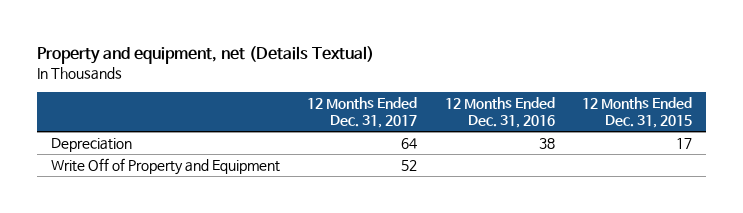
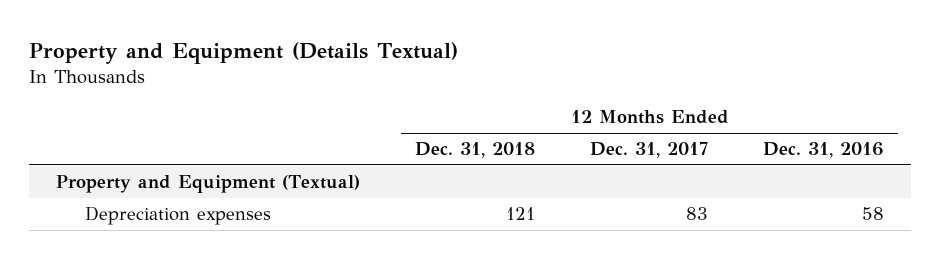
[37,46,375,65] Property and equipment, net (Details Textual) -> [28,41,458,64] Property and Equipment (Details Textual)
[582,96,693,129] 12 Months Ended Dec. 31, 2015 -> none
none -> [415,142,536,159] Dec. 31, 2018
[51,157,281,175] Write Off of Property and Equipment -> none
none -> [56,175,361,194] Property and Equipment (Textual)
[51,137,133,152] Depreciation -> [85,206,272,226] Depreciation expenses
[401,137,418,149] 64 -> [686,207,709,221] 83
[538,137,555,149] 38 -> [861,207,884,221] 58

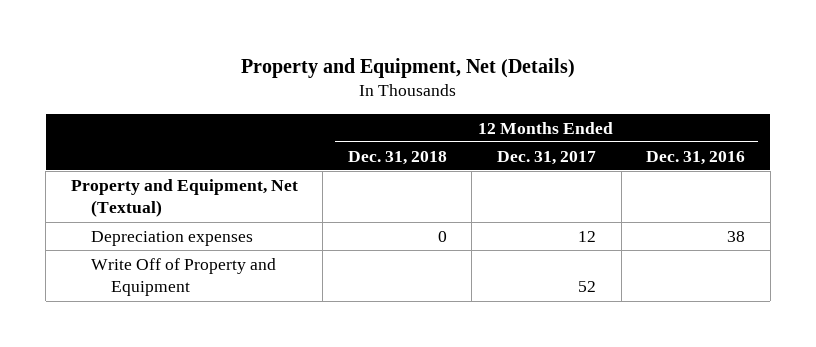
[28,41,458,64] Property and Equipment (Details Textual) -> [240,57,575,78] Property and Equipment, Net (Details)
[56,175,361,194] Property and Equipment (Textual) -> [70,178,298,218] Property and Equipment, Net (Textual)
[506,207,536,221] 121 -> [437,230,447,242] 0
[686,207,709,221] 83 -> [577,230,596,242] 12
[861,207,884,221] 58 -> [727,230,746,242] 38
none -> [91,257,277,297] Write Off of Property and Equipment

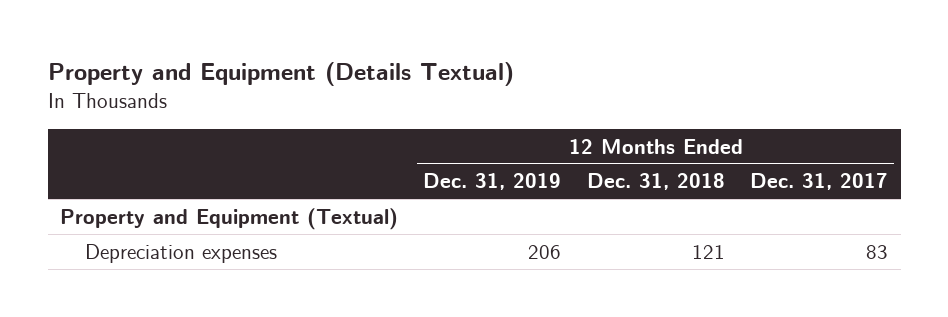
[240,57,575,78] Property and Equipment, Net (Details) -> [47,62,514,87] Property and Equipment (Details Textual)
[646,150,746,165] Dec. 31, 2016 -> none
none -> [423,173,562,191] Dec. 31, 2019
[91,257,277,297] Write Off of Property and Equipment -> none
[70,178,298,218] Property and Equipment, Net (Textual) -> [60,207,399,230] Property and Equipment (Textual)
[437,230,447,242] 0 -> [691,244,725,259] 121
[577,230,596,242] 12 -> [866,244,889,259] 83

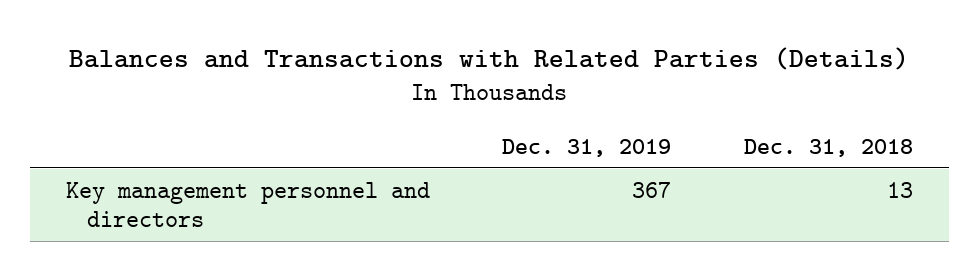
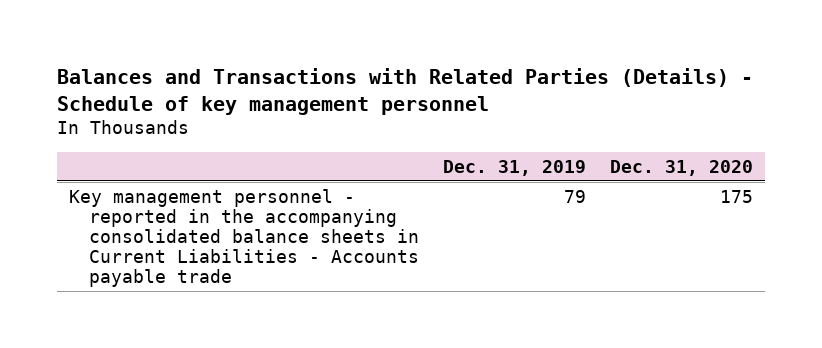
[69,47,910,71] Balances and Transactions with Related Parties (Details) -> [57,68,754,116] Balances and Transactions with Related Parties (Details) - Schedule of key management personnel
[743,138,913,157] Dec. 31, 2018 -> none
none -> [609,159,753,176] Dec. 31, 2020
[65,181,430,227] Key management personnel and directors -> none
none -> [69,188,420,287] Key management personnel - reported in the accompanying consolidated balance sheets in Current Liabilities - Accounts payable trade

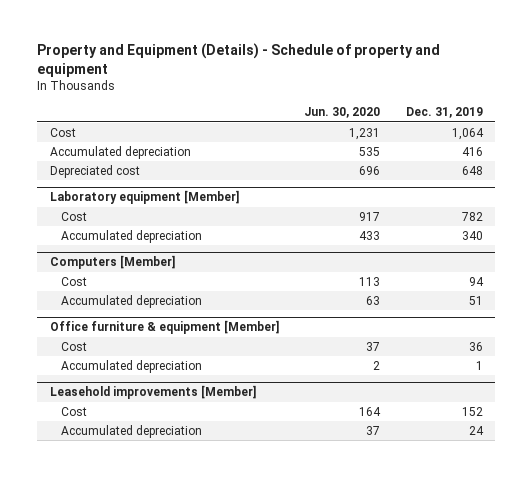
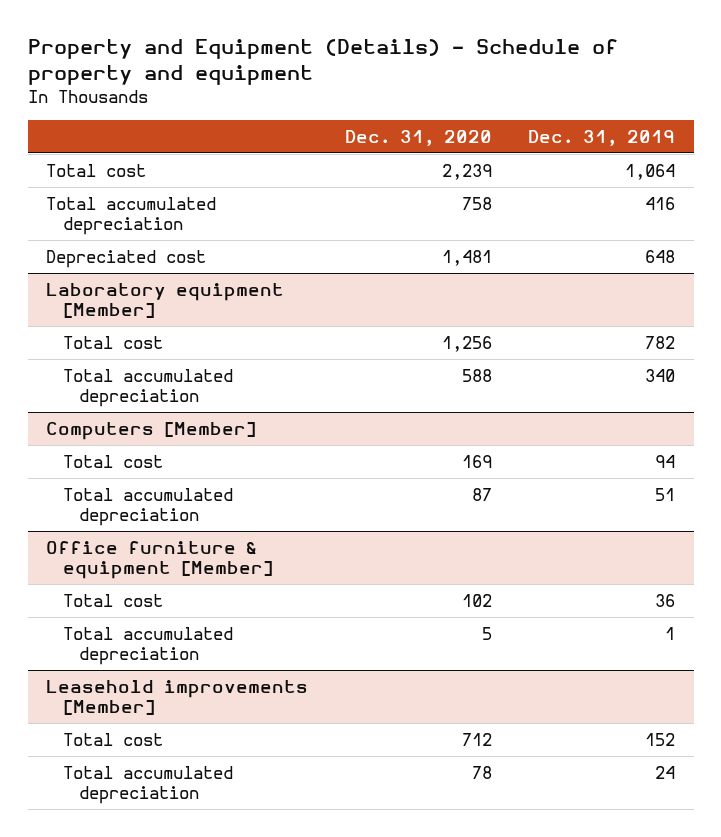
[304,107,381,119] Jun. 30, 2020 -> none
none -> [344,129,492,146] Dec. 31, 2020
[49,127,76,137] Cost -> [46,163,147,177] Total cost
[49,145,191,159] Accumulated depreciation -> [46,196,217,236] Total accumulated depreciation
[60,211,87,221] Cost -> [62,335,163,349] Total cost
[60,229,202,243] Accumulated depreciation -> [62,368,233,408] Total accumulated depreciation
[60,276,87,286] Cost -> [62,454,163,468] Total cost
[60,294,202,308] Accumulated depreciation -> [62,487,233,527] Total accumulated depreciation
[60,341,87,351] Cost -> [62,593,163,607] Total cost
[60,359,202,373] Accumulated depreciation -> [62,626,233,666] Total accumulated depreciation
[60,406,87,416] Cost -> [62,732,163,746] Total cost
[60,424,202,438] Accumulated depreciation -> [62,765,233,805] Total accumulated depreciation

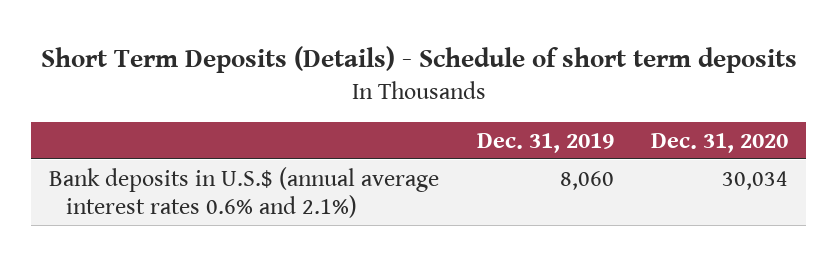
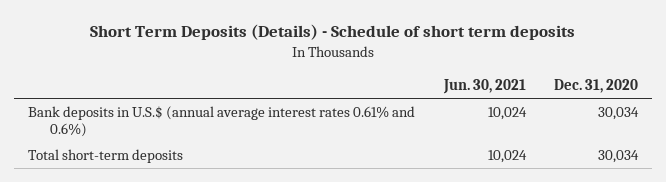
[476,132,614,153] Dec. 31, 2019 -> none
none -> [442,79,526,95] Jun. 30, 2021
[49,166,440,218] Bank deposits in U.S.$ (annual average interest rates 0.6% and 2.1%) -> [28,106,416,138] Bank deposits in U.S.$ (annual average interest rates 0.61% and 0.6%)
none -> [28,149,184,164] Total short-term deposits

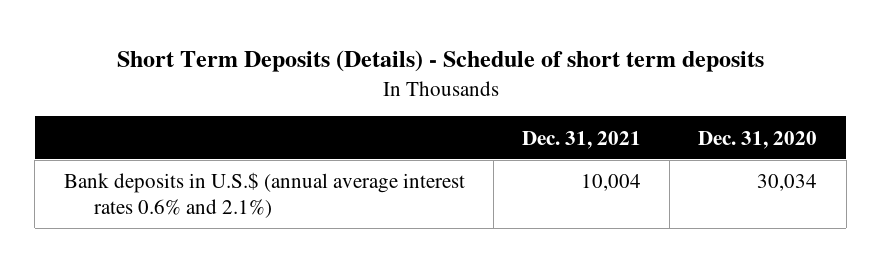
[442,79,526,95] Jun. 30, 2021 -> none
none -> [522,130,642,149] Dec. 31, 2021
[28,149,184,164] Total short-term deposits -> none
[28,106,416,138] Bank deposits in U.S.$ (annual average interest rates 0.61% and 0.6%) -> [63,172,465,219] Bank deposits in U.S.$ (annual average interest rates 0.6% and 2.1%)

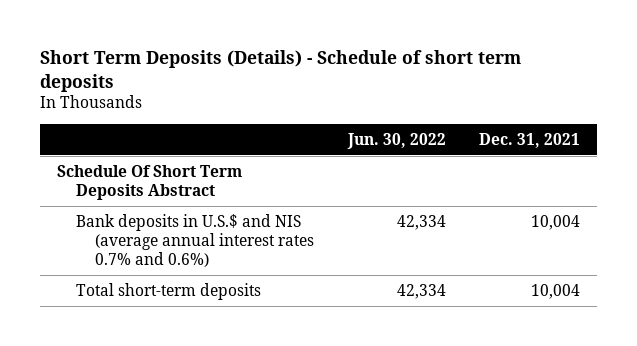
[698,130,818,149] Dec. 31, 2020 -> none
none -> [346,132,446,149] Jun. 30, 2022
none -> [56,165,242,201] Schedule Of Short Term Deposits Abstract
[63,172,465,219] Bank deposits in U.S.$ (annual average interest rates 0.6% and 2.1%) -> [75,214,315,268] Bank deposits in U.S.$ and NIS (average annual interest rates 0.7% and 0.6%)
none -> [75,283,261,301] Total short-term deposits

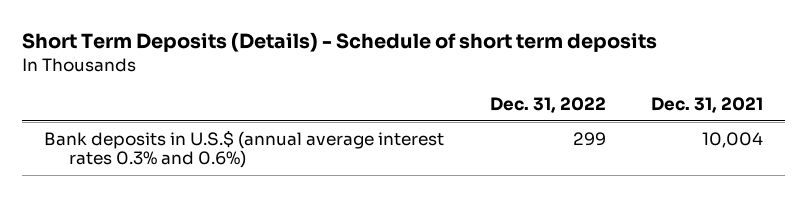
[346,132,446,149] Jun. 30, 2022 -> none
none -> [489,97,606,114] Dec. 31, 2022
[56,165,242,201] Schedule Of Short Term Deposits Abstract -> none
[75,283,261,301] Total short-term deposits -> none
[75,214,315,268] Bank deposits in U.S.$ and NIS (average annual interest rates 0.7% and 0.6%) -> [44,129,445,169] Bank deposits in U.S.$ (annual average interest rates 0.3% and 0.6%)

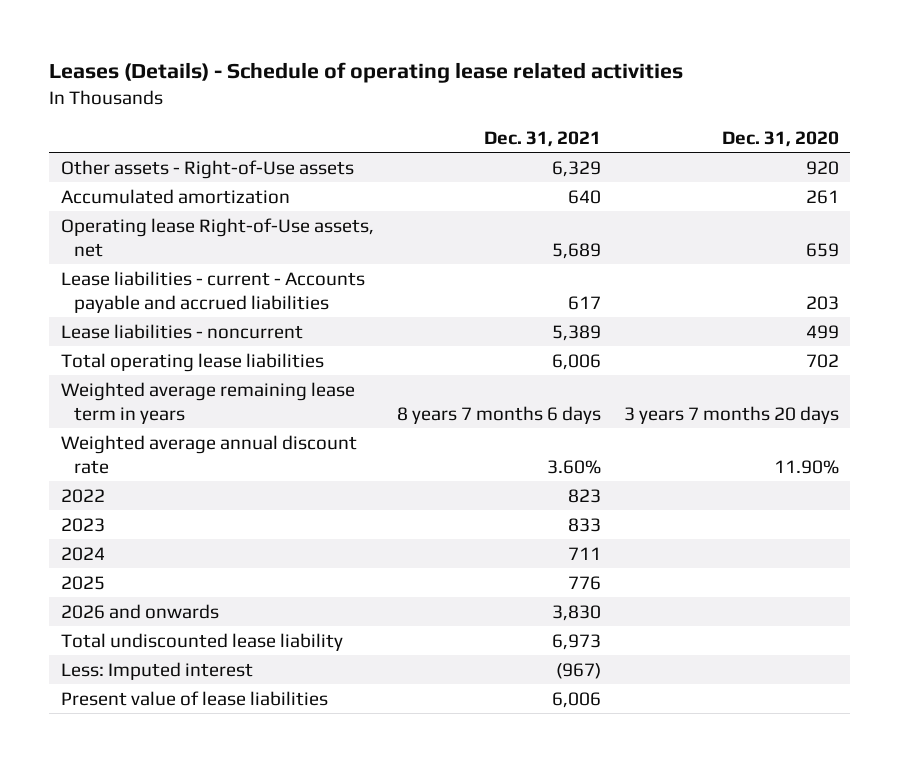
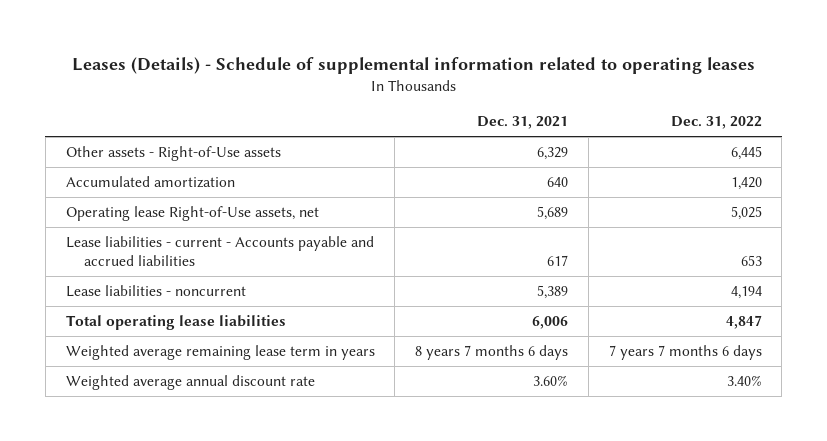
[49,62,684,84] Leases (Details) - Schedule of operating lease related activities -> [71,56,755,74] Leases (Details) - Schedule of supplemental information related to operating leases
[721,130,839,147] Dec. 31, 2020 -> none
none -> [670,116,762,130] Dec. 31, 2022
[60,488,105,503] 2022 -> none
[60,517,105,532] 2023 -> none
[60,546,105,561] 2024 -> none
[60,575,105,590] 2025 -> none
[60,603,219,619] 2026 and onwards -> none
[60,632,343,651] Total undiscounted lease liability -> none
[60,661,253,680] Less: Imputed interest -> none
[60,690,328,706] Present value of lease liabilities -> none

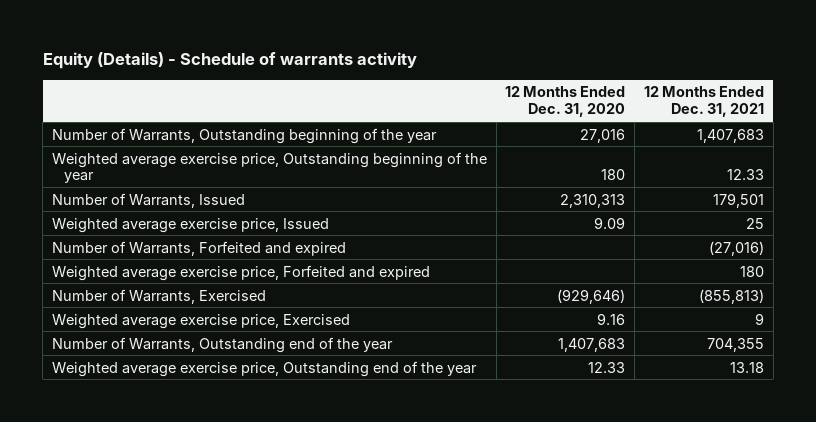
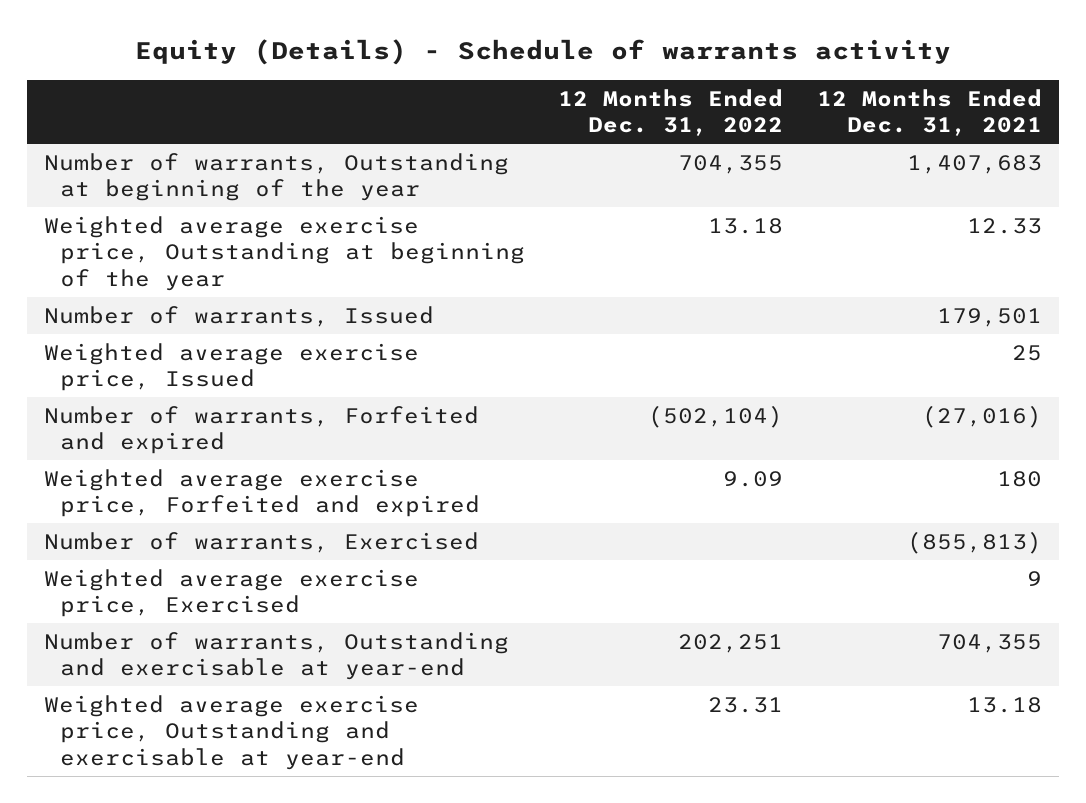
[505,86,626,118] 12 Months Ended Dec. 31, 2020 -> none
none -> [558,88,784,137] 12 Months Ended Dec. 31, 2022
[51,127,437,144] Number of Warrants, Outstanding beginning of the year -> [43,152,509,202] Number of warrants, Outstanding at beginning of the year
[51,151,487,184] Weighted average exercise price, Outstanding beginning of the year -> [43,215,525,291] Weighted average exercise price, Outstanding at beginning of the year
[51,192,245,208] Number of Warrants, Issued -> [43,305,434,327] Number of warrants, Issued
[51,240,346,256] Number of Warrants, Forfeited and expired -> [43,405,479,455] Number of warrants, Forfeited and expired
[51,288,266,304] Number of Warrants, Exercised -> [43,531,479,553] Number of warrants, Exercised
[51,336,393,353] Number of Warrants, Outstanding end of the year -> [43,631,509,681] Number of warrants, Outstanding and exercisable at year-end
[51,360,477,377] Weighted average exercise price, Outstanding end of the year -> [43,694,419,770] Weighted average exercise price, Outstanding and exercisable at year-end

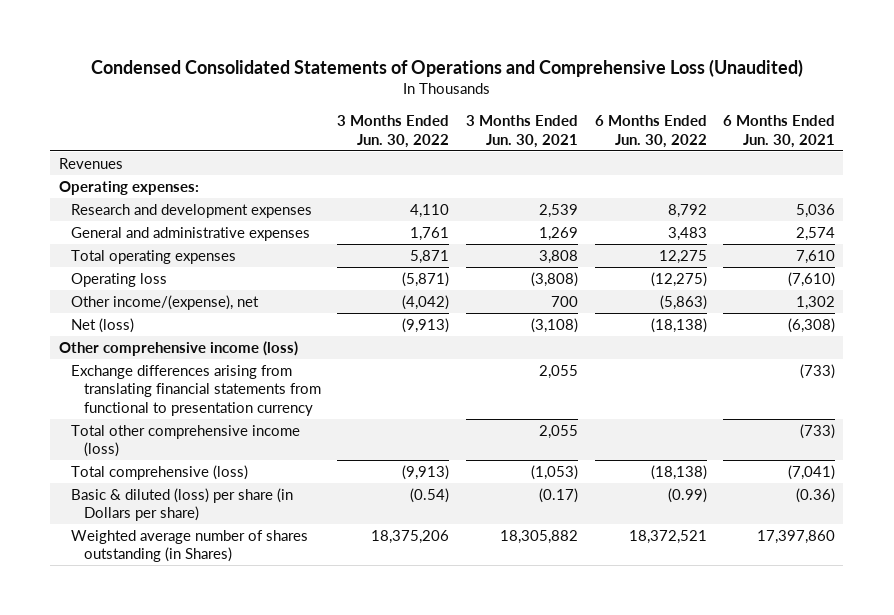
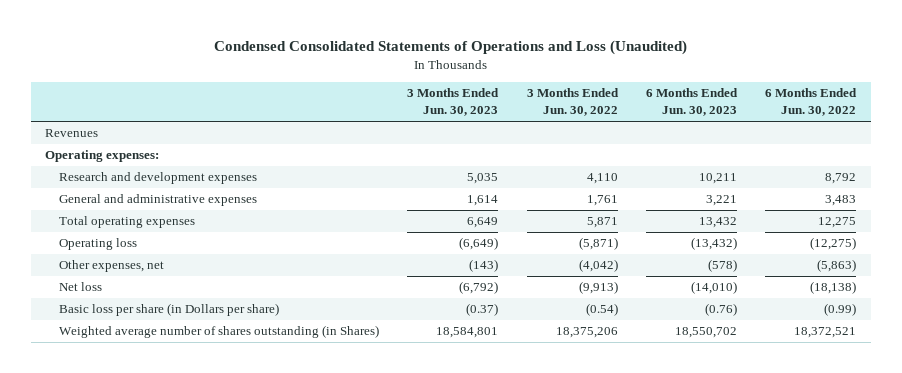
[90,58,803,77] Condensed Consolidated Statements of Operations and Comprehensive Loss (Unaudited) -> [213,40,687,56] Condensed Consolidated Statements of Operations and Loss (Unaudited)
[466,115,579,148] 3 Months Ended Jun. 30, 2021 -> none
[723,115,836,148] 6 Months Ended Jun. 30, 2021 -> none
none -> [407,88,500,117] 3 Months Ended Jun. 30, 2023
none -> [645,88,738,117] 6 Months Ended Jun. 30, 2023
[58,340,298,356] Other comprehensive income (loss) -> none
[71,364,321,416] Exchange differences arising from translating financial statements from functional to presentation currency -> none
[71,424,301,458] Total other comprehensive income (loss) -> none
[71,464,249,480] Total comprehensive (loss) -> none
[71,294,260,310] Other income/(expense), net -> [58,260,164,273] Other expenses, net
[71,317,135,333] Net (loss) -> [58,282,102,292] Net loss
[71,487,294,522] Basic & diluted (loss) per share (in Dollars per share) -> [58,303,279,317] Basic loss per share (in Dollars per share)

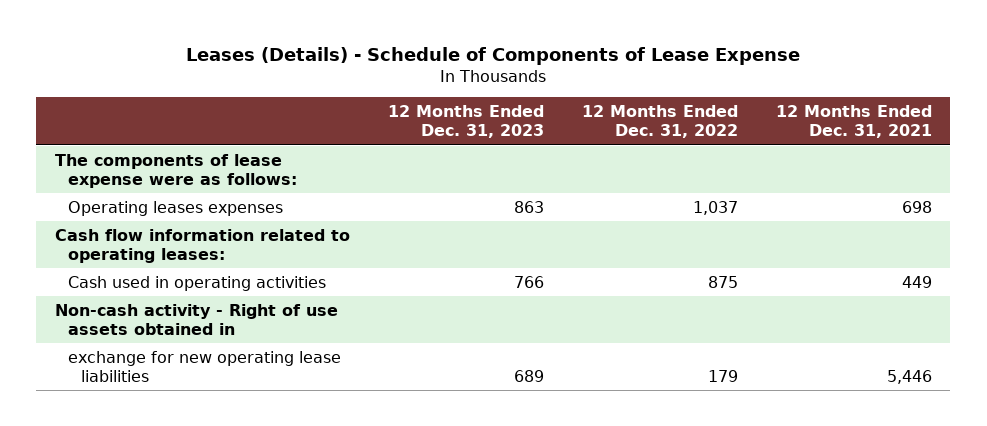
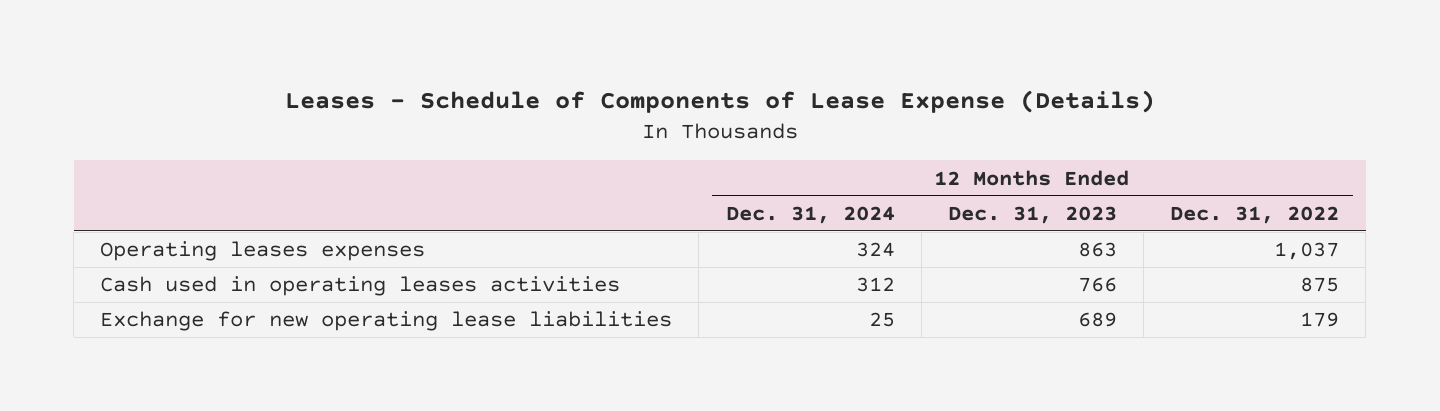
[186,46,801,65] Leases (Details) - Schedule of Components of Lease Expense -> [284,90,1155,114] Leases - Schedule of Components of Lease Expense (Details)
[775,104,932,139] 12 Months Ended Dec. 31, 2021 -> none
none -> [725,205,895,224] Dec. 31, 2024
[55,153,297,189] The components of lease expense were as follows: -> none
[55,228,351,264] Cash flow information related to operating leases: -> none
[55,303,339,336] Non-cash activity - Right of use assets obtained in -> none
[67,275,326,291] Cash used in operating activities -> [100,276,621,297] Cash used in operating leases activities
[67,350,341,383] exchange for new operating lease liabilities -> [100,311,673,332] Exchange for new operating lease liabilities

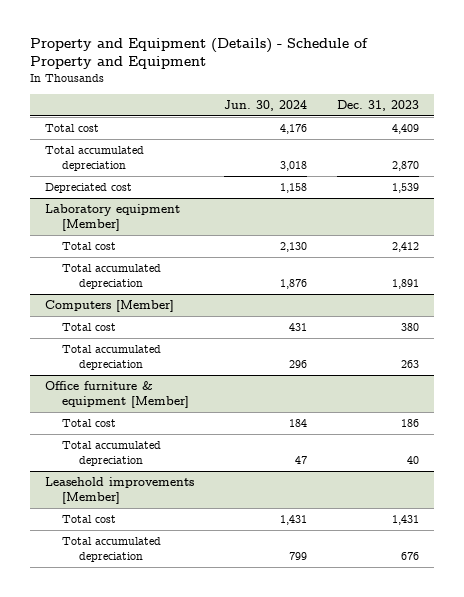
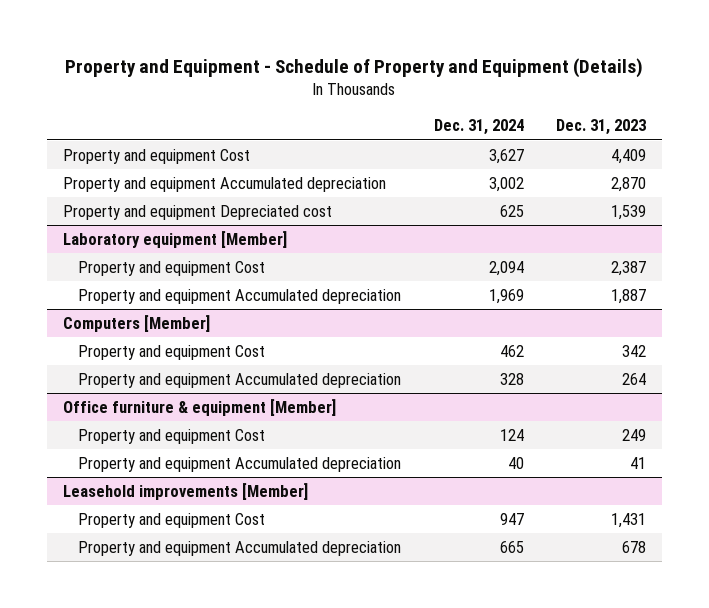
[30,38,369,70] Property and Equipment (Details) - Schedule of Property and Equipment -> [65,57,644,78] Property and Equipment - Schedule of Property and Equipment (Details)
[223,99,307,111] Jun. 30, 2024 -> none
none -> [433,119,524,136] Dec. 31, 2024
[45,123,100,132] Total cost -> [63,148,251,164] Property and equipment Cost
[45,145,145,171] Total accumulated depreciation -> [63,176,387,192] Property and equipment Accumulated depreciation
[45,182,133,193] Depreciated cost -> [63,204,333,220] Property and equipment Depreciated cost
[61,241,116,250] Total cost -> [78,260,266,276] Property and equipment Cost
[391,241,419,252] 2,412 -> [610,260,646,276] 2,387
[61,263,161,289] Total accumulated depreciation -> [78,288,402,304] Property and equipment Accumulated depreciation
[391,278,419,289] 1,891 -> [610,288,646,304] 1,887
[61,322,116,331] Total cost -> [78,344,266,360] Property and equipment Cost
[400,322,419,331] 380 -> [621,344,646,357] 342
[61,344,161,370] Total accumulated depreciation -> [78,372,402,388] Property and equipment Accumulated depreciation
[400,359,419,368] 263 -> [621,372,646,385] 264
[61,418,116,427] Total cost -> [78,428,266,444] Property and equipment Cost
[400,418,419,427] 186 -> [621,428,646,441] 249
[61,440,161,466] Total accumulated depreciation -> [78,456,402,472] Property and equipment Accumulated depreciation
[406,455,419,464] 40 -> [629,456,646,469] 41
[61,514,116,523] Total cost -> [78,512,266,528] Property and equipment Cost
[61,536,161,562] Total accumulated depreciation -> [78,540,402,556] Property and equipment Accumulated depreciation
[400,551,419,560] 676 -> [621,540,646,553] 678

